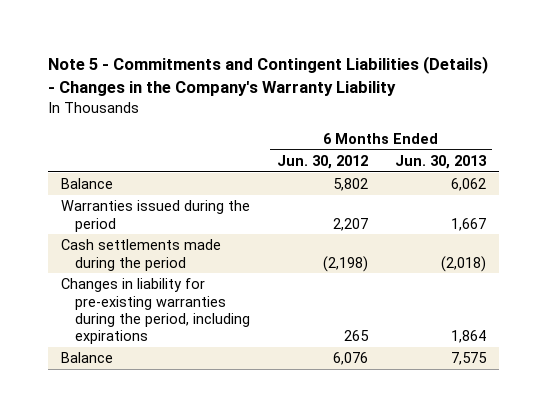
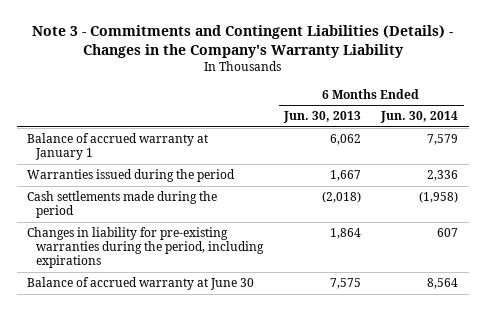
[47,56,488,97] Note 5 - Commitments and Contingent Liabilities (Details) - Changes in the Company's Warranty Liability -> [31,24,453,58] Note 3 - Commitments and Contingent Liabilities (Details) - Changes in the Company's Warranty Liability
[276,154,368,169] Jun. 30, 2012 -> none
none -> [380,111,459,124] Jun. 30, 2014
[61,178,114,190] Balance -> [27,133,209,161] Balance of accrued warranty at January 1
[61,352,114,364] Balance -> [27,277,255,291] Balance of accrued warranty at June 30

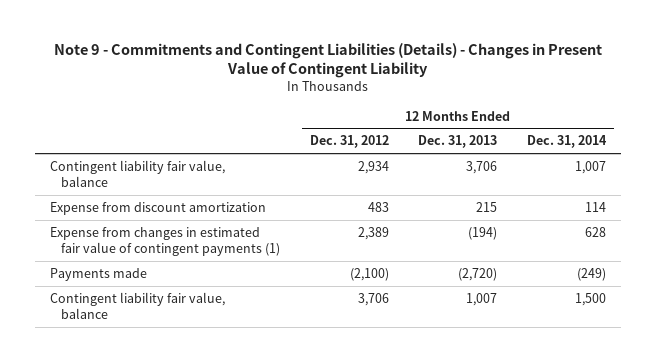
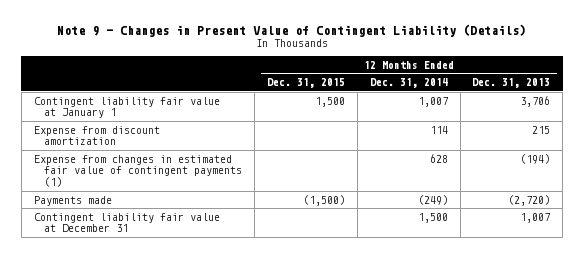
[54,42,603,79] Note 9 - Commitments and Contingent Liabilities (Details) - Changes in Present Value of Contingent Liability -> [57,24,527,38] Note 9 - Changes in Present Value of Contingent Liability (Details)
[309,135,389,149] Dec. 31, 2012 -> none
none -> [267,78,346,89] Dec. 31, 2015
[50,159,226,188] Contingent liability fair value, balance -> [33,96,220,119] Contingent liability fair value at January 1
[50,291,226,320] Contingent liability fair value, balance -> [33,212,220,233] Contingent liability fair value at December 31

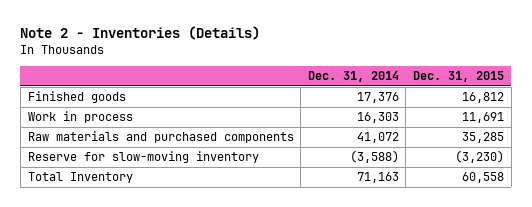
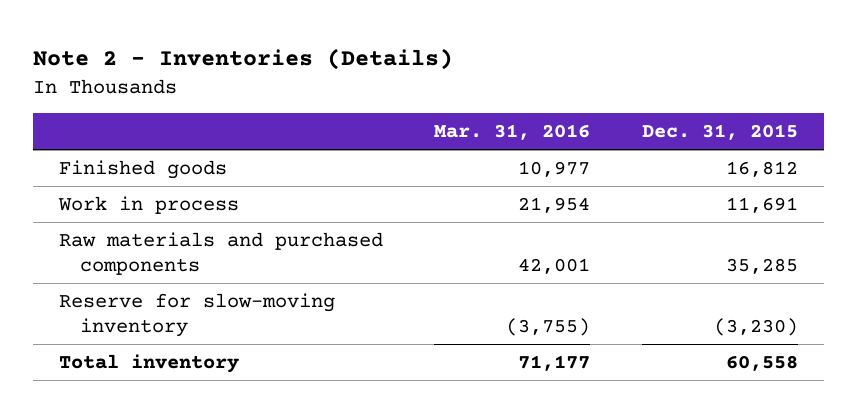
[307,71,399,83] Dec. 31, 2014 -> none
none -> [434,124,591,141] Mar. 31, 2016
[27,172,133,184] Total Inventory -> [58,353,239,373] Total inventory

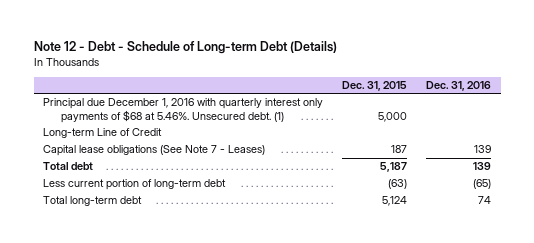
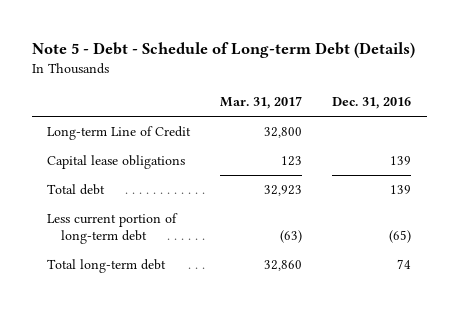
[33,40,337,54] Note 12 - Debt - Schedule of Long-term Debt (Details) -> [31,42,415,59] Note 5 - Debt - Schedule of Long-term Debt (Details)
[342,81,408,92] Dec. 31, 2015 -> none
none -> [220,96,303,110] Mar. 31, 2017
[43,98,324,124] Principal due December 1, 2016 with quarterly interest only payments of $68 at 5.46%. Unsecured debt. (1) -> none
[43,145,266,157] Capital lease obligations (See Note 7 - Leases) -> [47,154,186,169] Capital lease obligations

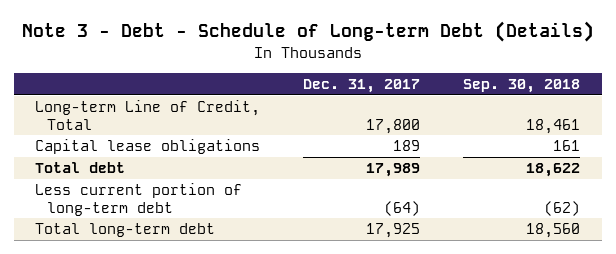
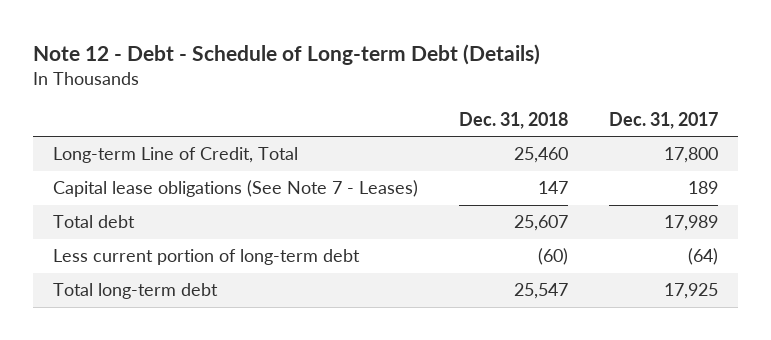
[21,21,594,43] Note 3 - Debt - Schedule of Long-term Debt (Details) -> [32,43,540,65] Note 12 - Debt - Schedule of Long-term Debt (Details)
[463,79,581,94] Sep. 30, 2018 -> none
none -> [459,111,569,129] Dec. 31, 2018
[35,139,261,155] Capital lease obligations -> [53,180,419,198] Capital lease obligations (See Note 7 - Leases)

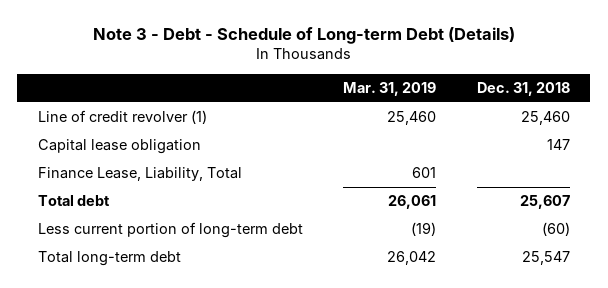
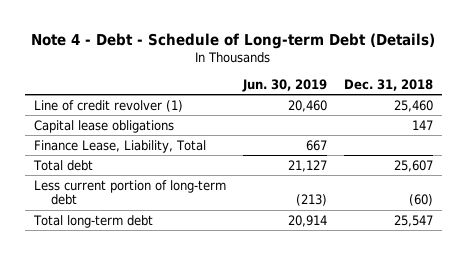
[92,26,515,44] Note 3 - Debt - Schedule of Long-term Debt (Details) -> [31,32,436,49] Note 4 - Debt - Schedule of Long-term Debt (Details)
[343,82,437,97] Mar. 31, 2019 -> none
none -> [241,79,327,93] Jun. 30, 2019
[37,139,201,155] Capital lease obligation -> [33,119,174,133] Capital lease obligations

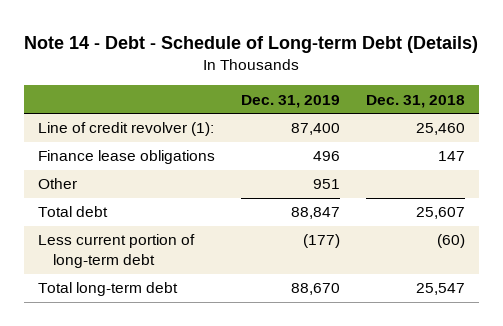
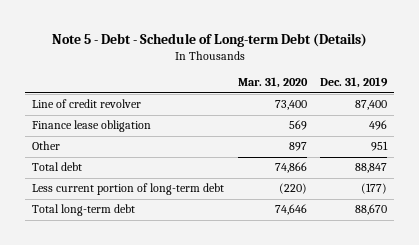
[24,35,479,53] Note 14 - Debt - Schedule of Long-term Debt (Details) -> [51,32,367,47] Note 5 - Debt - Schedule of Long-term Debt (Details)
[366,94,466,108] Dec. 31, 2018 -> none
none -> [237,77,308,89] Mar. 31, 2020
[37,122,214,137] Line of credit revolver (1): -> [32,99,142,109] Line of credit revolver
[37,150,215,165] Finance lease obligations -> [32,120,152,133] Finance lease obligation

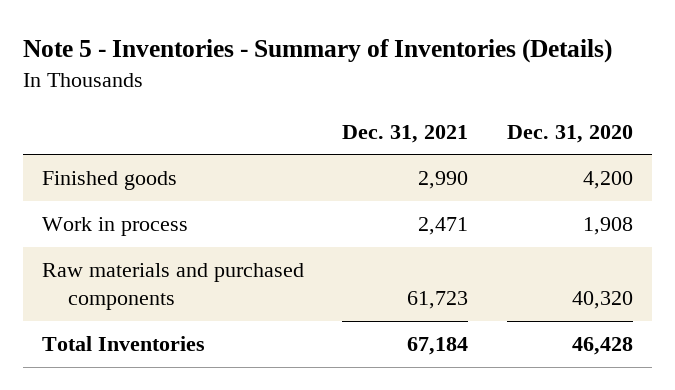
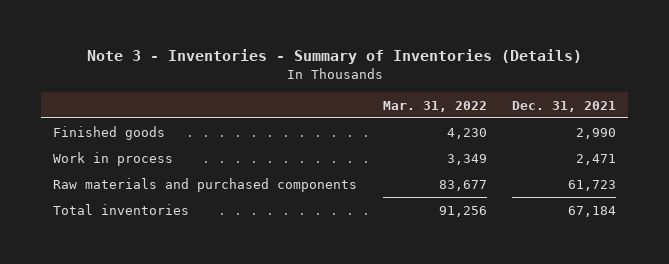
[22,38,612,63] Note 5 - Inventories - Summary of Inventories (Details) -> [86,49,582,65] Note 3 - Inventories - Summary of Inventories (Details)
[506,124,633,143] Dec. 31, 2020 -> none
none -> [382,100,487,112] Mar. 31, 2022
[41,335,205,351] Total Inventories -> [53,203,190,215] Total inventories

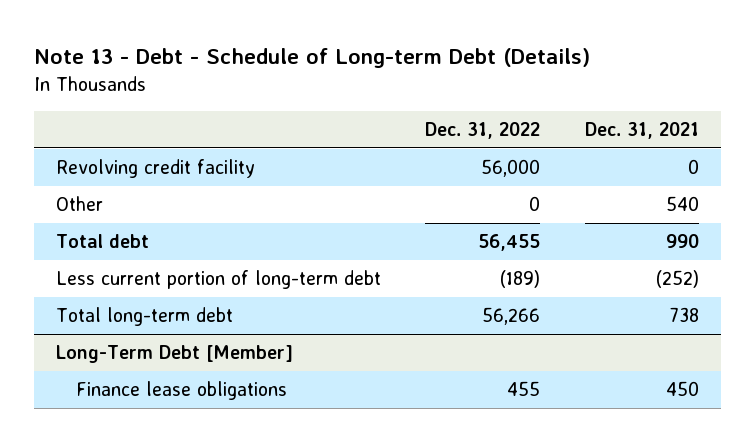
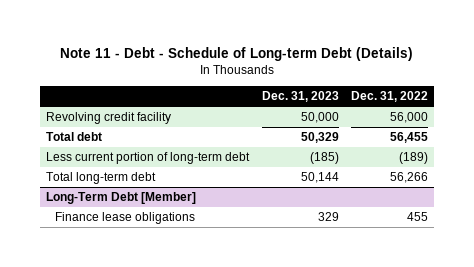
[33,48,590,69] Note 13 - Debt - Schedule of Long-term Debt (Details) -> [60,47,414,62] Note 11 - Debt - Schedule of Long-term Debt (Details)
[584,121,699,139] Dec. 31, 2021 -> none
none -> [261,91,339,103] Dec. 31, 2023
[55,196,103,212] Other -> none

